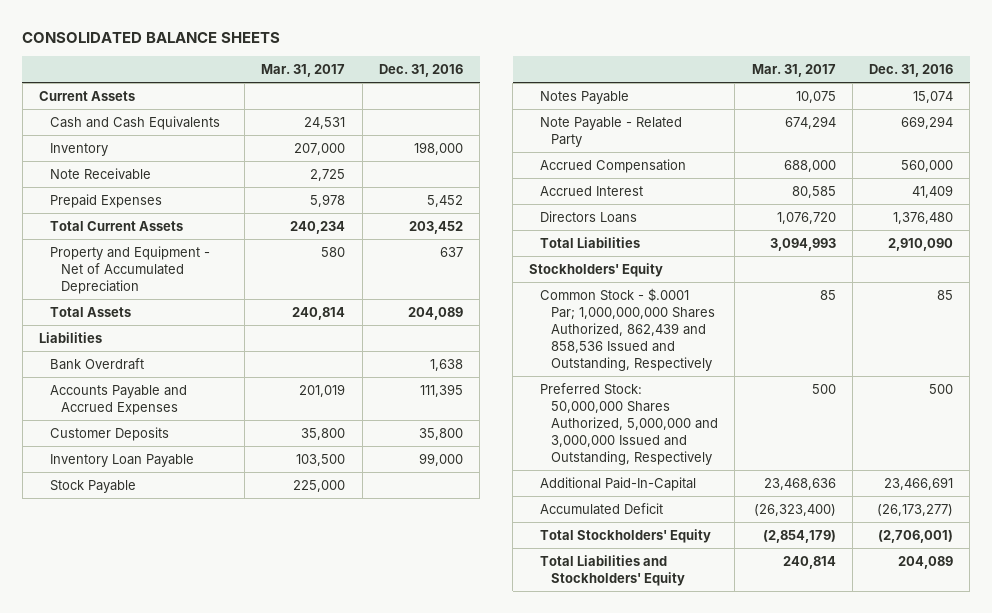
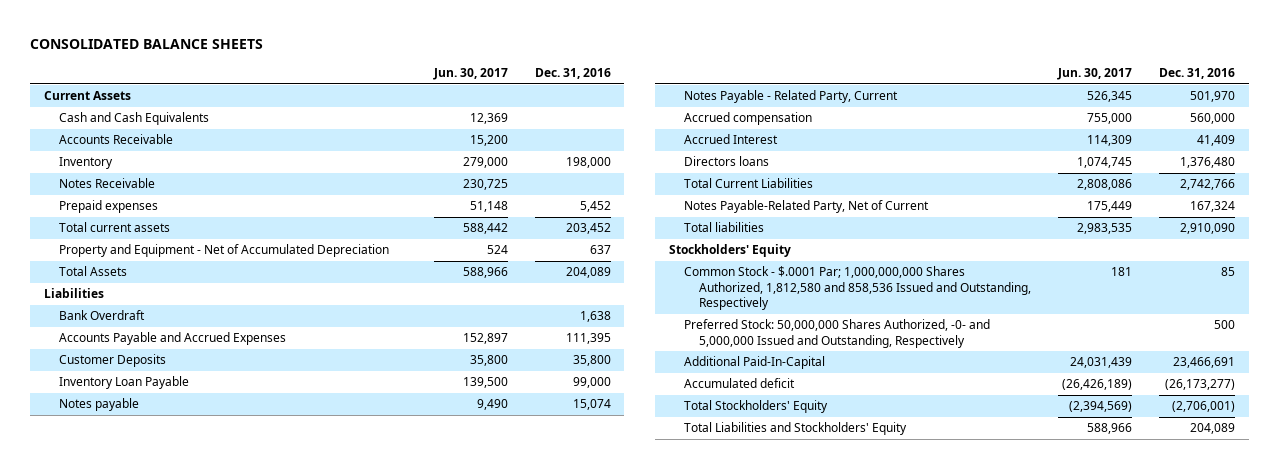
[261,64,346,78] Mar. 31, 2017 -> none
none -> [432,68,508,81] Jun. 30, 2017
none -> [59,134,174,145] Accounts Receivable
[50,167,152,180] Note Receivable -> [59,178,156,189] Notes Receivable
[50,193,163,208] Prepaid Expenses -> [59,200,159,214] Prepaid expenses
[50,220,184,231] Total Current Assets -> [59,222,171,233] Total current assets
[50,479,137,493] Stock Payable -> none
[540,90,630,104] Notes Payable -> [59,398,140,412] Notes payable
[540,116,683,147] Note Payable - Related Party -> [683,90,898,104] Notes Payable - Related Party, Current
[900,115,953,129] 669,294 -> [1190,91,1236,103] 501,970
[540,158,687,173] Accrued Compensation -> [683,112,812,126] Accrued compensation
[540,210,638,223] Directors Loans -> [683,156,769,167] Directors loans
none -> [683,178,813,189] Total Current Liabilities
none -> [683,200,929,214] Notes Payable-Related Party, Net of Current
[540,236,641,248] Total Liabilities -> [683,222,764,233] Total liabilities
[540,287,716,371] Common Stock - $.0001 Par; 1,000,000,000 Shares Authorized, 862,439 and 858,536 Issued and Outstanding, Respectively -> [683,266,1031,311] Common Stock - $.0001 Par; 1,000,000,000 Shares Authorized, 1,812,580 and 858,536 Issued and Outstanding, Respectively
[540,382,719,465] Preferred Stock: 50,000,000 Shares Authorized, 5,000,000 and 3,000,000 Issued and Outstanding, Respectively -> [683,319,990,348] Preferred Stock: 50,000,000 Shares Authorized, -0- and 5,000,000 Issued and Outstanding, Respectively
[540,502,664,515] Accumulated Deficit -> [683,378,795,389] Accumulated deficit

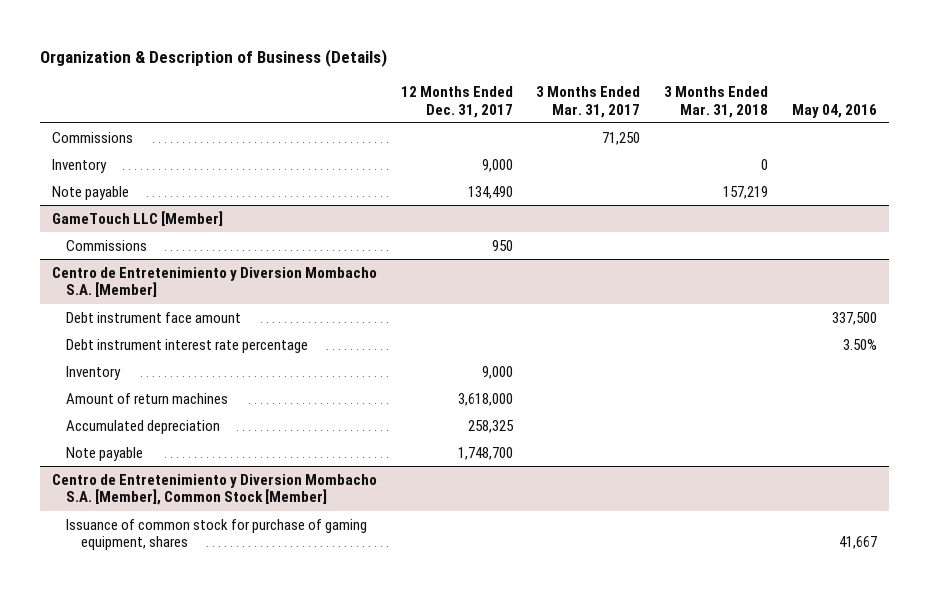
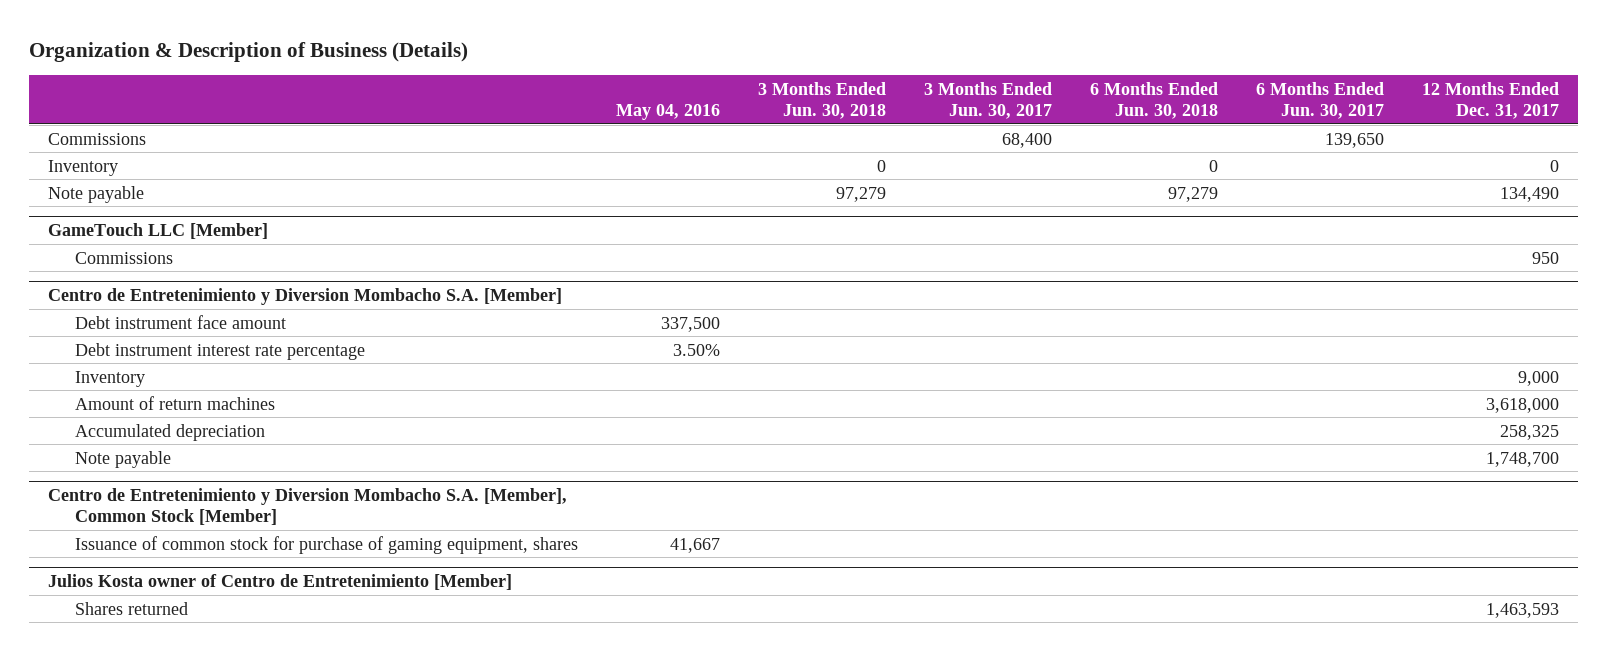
[536,85,641,118] 3 Months Ended Mar. 31, 2017 -> none
[664,85,769,118] 3 Months Ended Mar. 31, 2018 -> none
none -> [757,81,886,119] 3 Months Ended Jun. 30, 2018
none -> [924,81,1053,119] 3 Months Ended Jun. 30, 2017
none -> [1090,81,1219,119] 6 Months Ended Jun. 30, 2018
none -> [1256,81,1385,119] 6 Months Ended Jun. 30, 2017
[481,158,513,172] 9,000 -> [1550,159,1560,172] 0
none -> [48,574,513,591] Julios Kosta owner of Centro de Entretenimiento [Member]
none -> [74,601,188,615] Shares returned

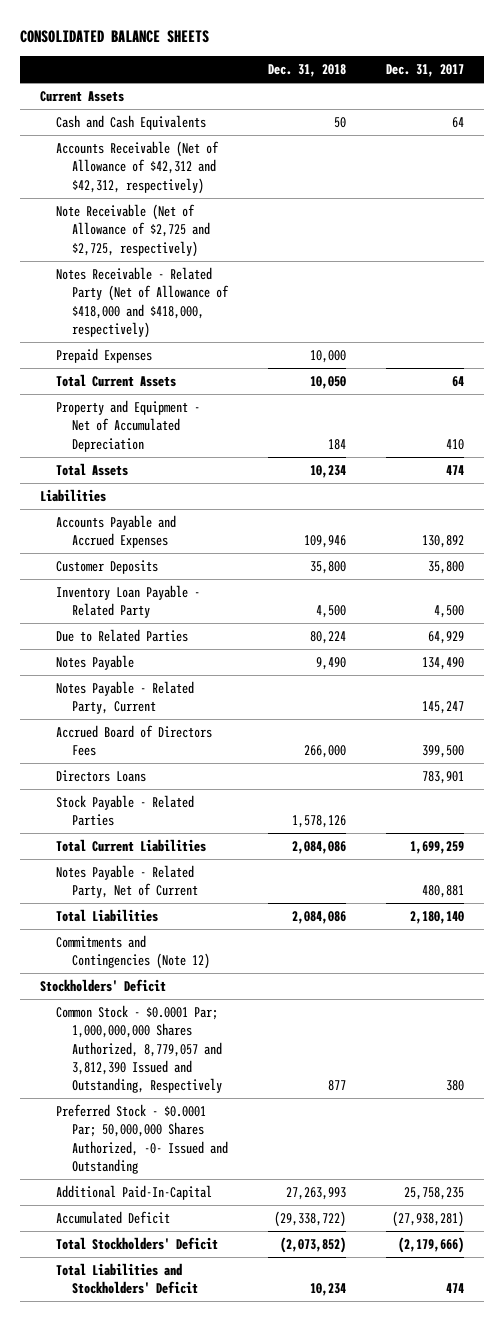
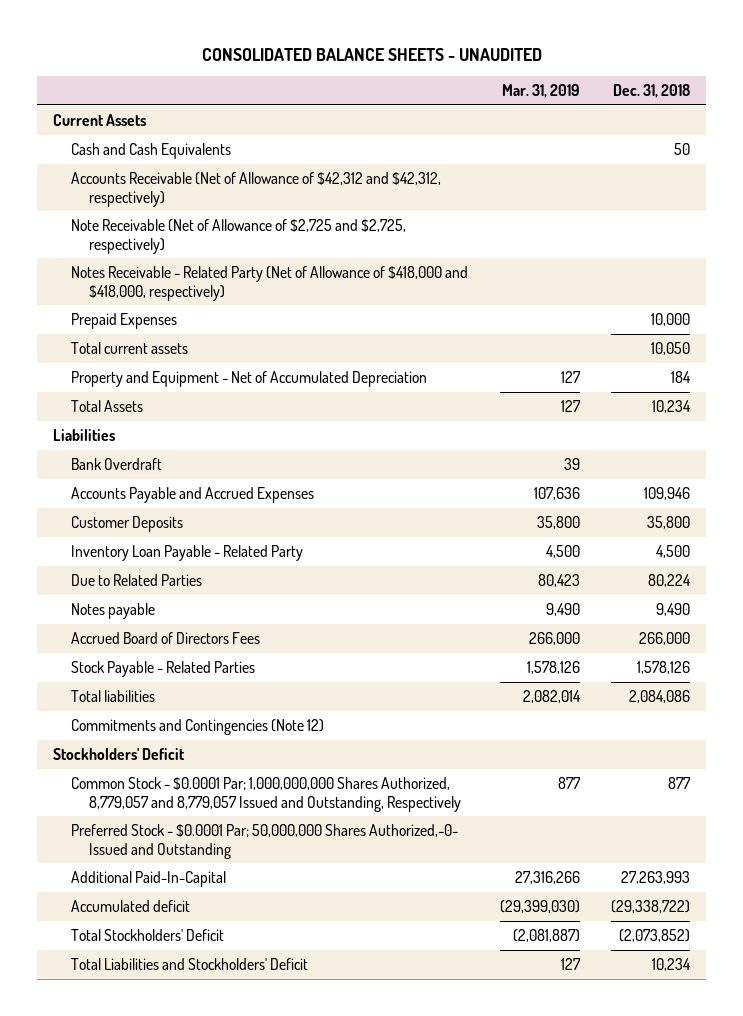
[19,29,209,43] CONSOLIDATED BALANCE SHEETS -> [201,48,542,62] CONSOLIDATED BALANCE SHEETS - UNAUDITED
[386,63,465,77] Dec. 31, 2017 -> none
none -> [501,84,580,99] Mar. 31, 2019
[56,374,177,388] Total Current Assets -> [71,341,189,354] Total current assets
none -> [71,457,163,470] Bank Overdraft
[56,681,195,715] Notes Payable - Related Party, Current -> none
[56,655,135,671] Notes Payable -> [71,602,156,619] Notes payable
[56,770,147,783] Directors Loans -> none
[56,839,207,853] Total Current Liabilities -> none
[56,865,199,899] Notes Payable - Related Party, Net of Current -> none
[56,909,159,923] Total Liabilities -> [71,689,156,702] Total liabilities
[56,1005,223,1094] Common Stock - $0.0001 Par; 1,000,000,000 Shares Authorized, 8,779,057 and 3,812,390 Issued and Outstanding, Respectively -> [71,776,462,812] Common Stock - $0.0001 Par; 1,000,000,000 Shares Authorized, 8,779,057 and 8,779,057 Issued and Outstanding, Respectively
[56,1104,229,1174] Preferred Stock - $0.0001 Par; 50,000,000 Shares Authorized, -0- Issued and Outstanding -> [71,823,459,859] Preferred Stock - $0.0001 Par; 50,000,000 Shares Authorized,-0- Issued and Outstanding
[56,1211,171,1225] Accumulated Deficit -> [71,899,191,912] Accumulated deficit

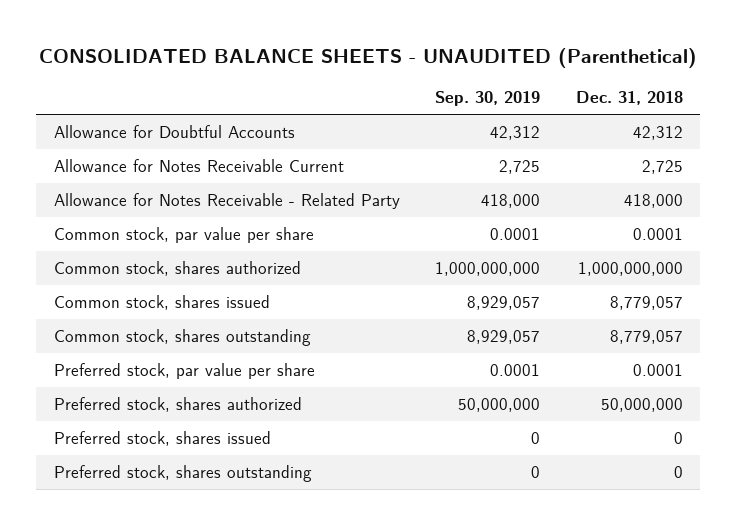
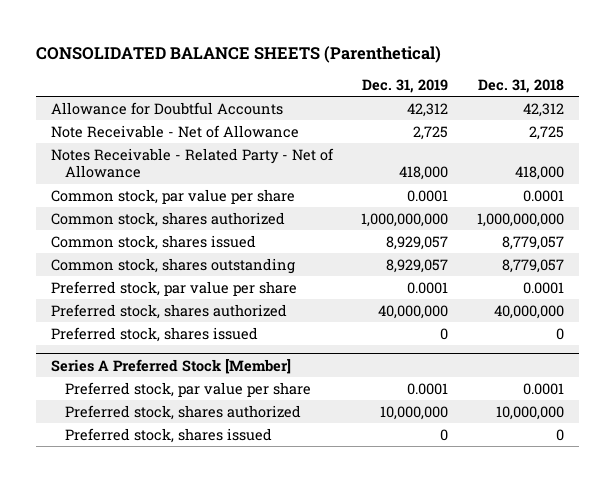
[39,48,698,69] CONSOLIDATED BALANCE SHEETS - UNAUDITED (Parenthetical) -> [36,45,442,63] CONSOLIDATED BALANCE SHEETS (Parenthetical)
[435,91,541,107] Sep. 30, 2019 -> none
none -> [362,79,449,94] Dec. 31, 2019
[53,158,344,172] Allowance for Notes Receivable Current -> [50,124,299,138] Note Receivable - Net of Allowance
[53,192,400,209] Allowance for Notes Receivable - Related Party -> [50,147,334,179] Notes Receivable - Related Party - Net of Allowance
[600,397,683,412] 50,000,000 -> [494,304,565,319] 40,000,000
none -> [50,358,291,374] Series A Preferred Stock [Member]
none -> [64,381,311,397] Preferred stock, par value per share
none -> [64,404,301,420] Preferred stock, shares authorized
[53,464,312,482] Preferred stock, shares outstanding -> [64,427,272,443] Preferred stock, shares issued

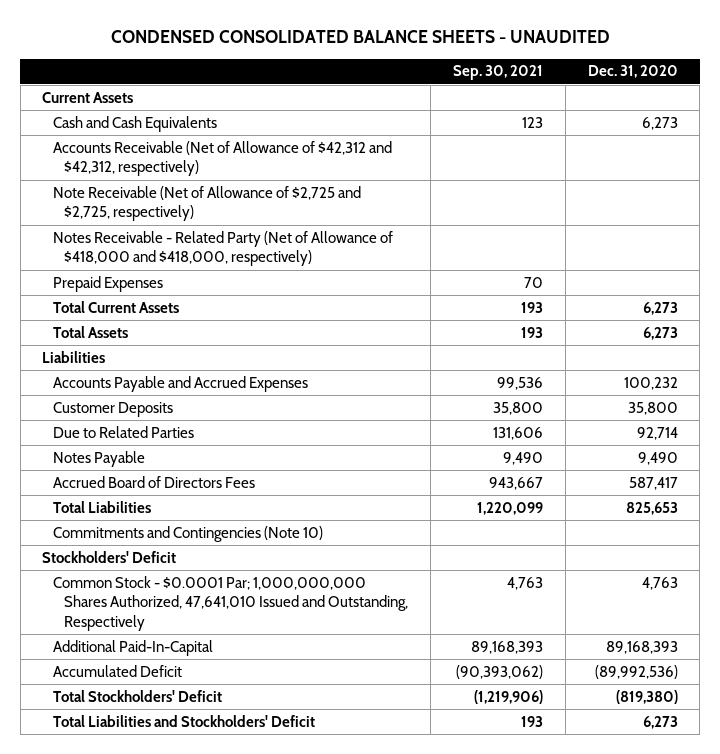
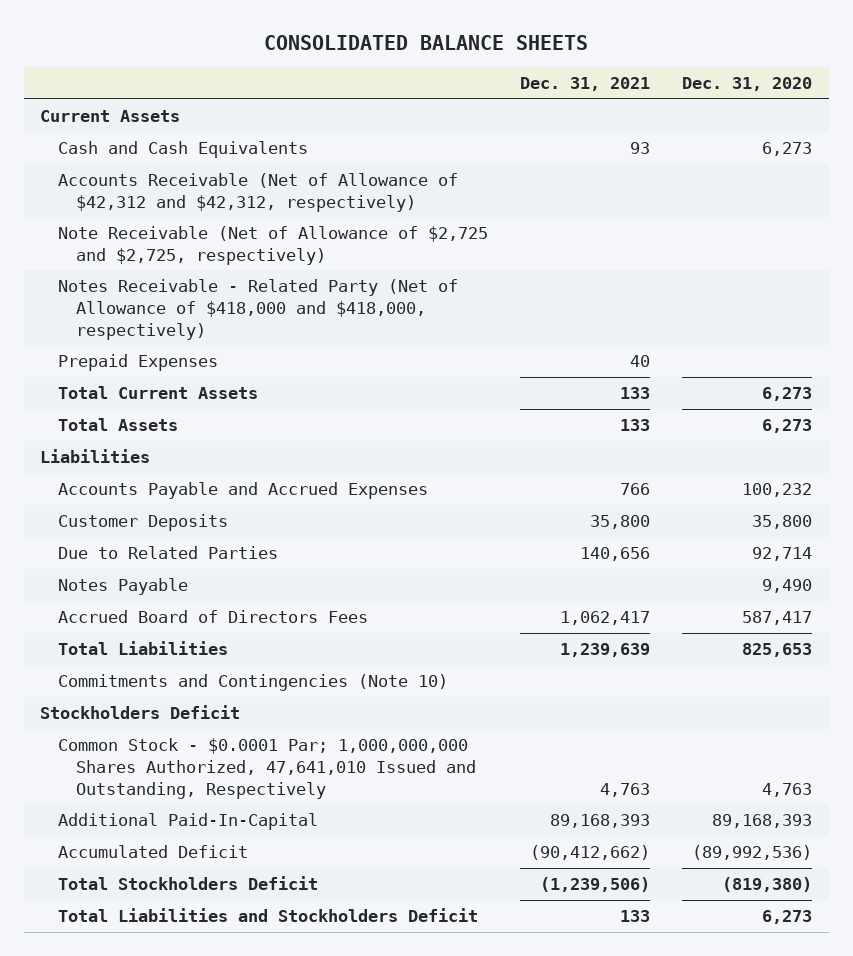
[111,30,611,44] CONDENSED CONSOLIDATED BALANCE SHEETS - UNAUDITED -> [264,35,589,51] CONSOLIDATED BALANCE SHEETS
[452,65,543,81] Sep. 30, 2021 -> none
none -> [520,77,651,92] Dec. 31, 2021
[42,550,177,563] Stockholders' Deficit -> [40,704,241,719] Stockholders Deficit
[53,689,223,702] Total Stockholders' Deficit -> [57,875,318,890] Total Stockholders Deficit
[53,714,316,727] Total Liabilities and Stockholders' Deficit -> [57,907,478,922] Total Liabilities and Stockholders Deficit

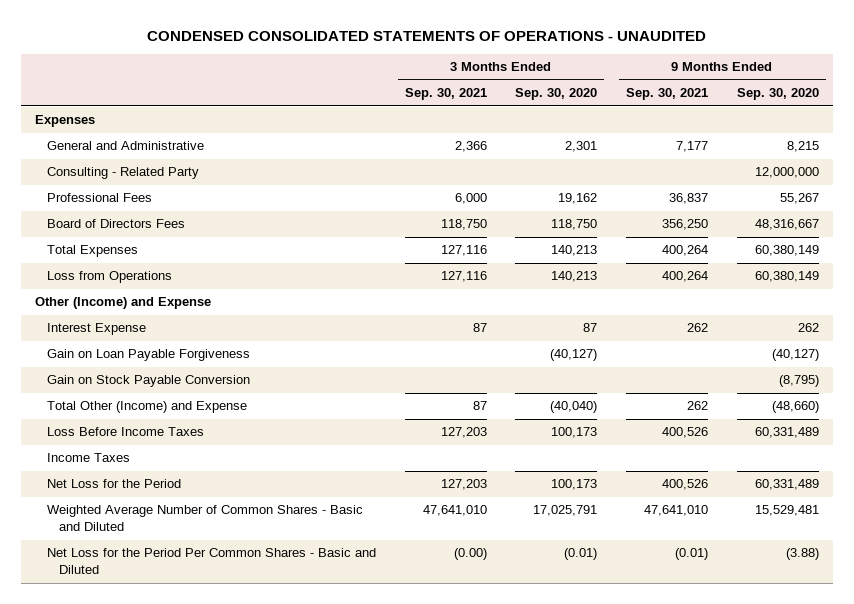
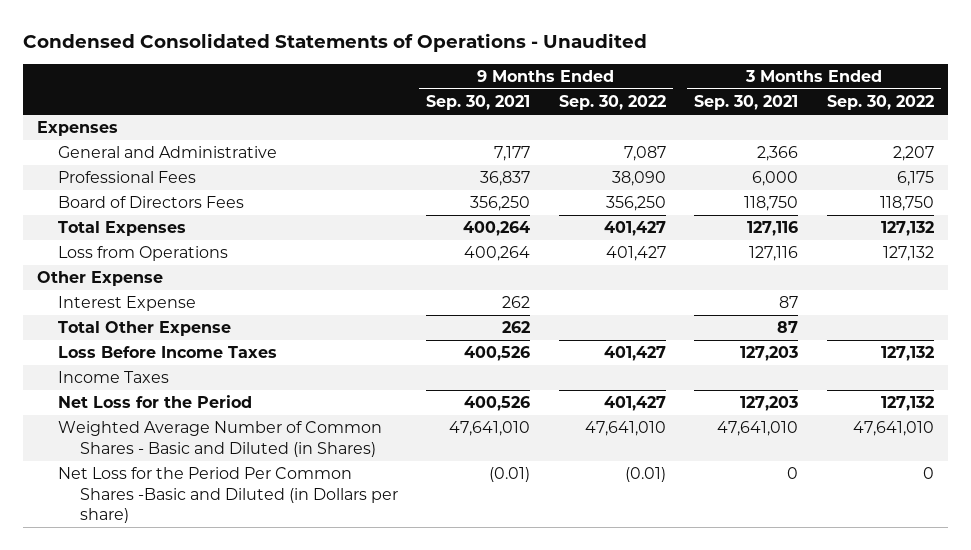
[146,30,706,41] CONDENSED CONSOLIDATED STATEMENTS OF OPERATIONS - UNAUDITED -> [22,32,647,52] Condensed Consolidated Statements of Operations - Unaudited
[515,88,598,101] Sep. 30, 2020 -> none
[736,88,819,101] Sep. 30, 2020 -> none
none -> [558,95,666,111] Sep. 30, 2022
none -> [826,95,934,111] Sep. 30, 2022
[47,167,200,180] Consulting - Related Party -> none
[35,297,212,310] Other (Income) and Expense -> [36,271,163,287] Other Expense
[47,349,251,362] Gain on Loan Payable Forgiveness -> none
[47,375,251,388] Gain on Stock Payable Conversion -> none
[47,401,248,414] Total Other (Income) and Expense -> [58,321,232,337] Total Other Expense
[47,505,364,532] Weighted Average Number of Common Shares - Basic and Diluted -> [58,421,383,457] Weighted Average Number of Common Shares - Basic and Diluted (in Shares)
[47,548,377,575] Net Loss for the Period Per Common Shares - Basic and Diluted -> [58,467,398,524] Net Loss for the Period Per Common Shares -Basic and Diluted (in Dollars per share)
[453,548,487,561] (0.00) -> [787,467,799,480] 0

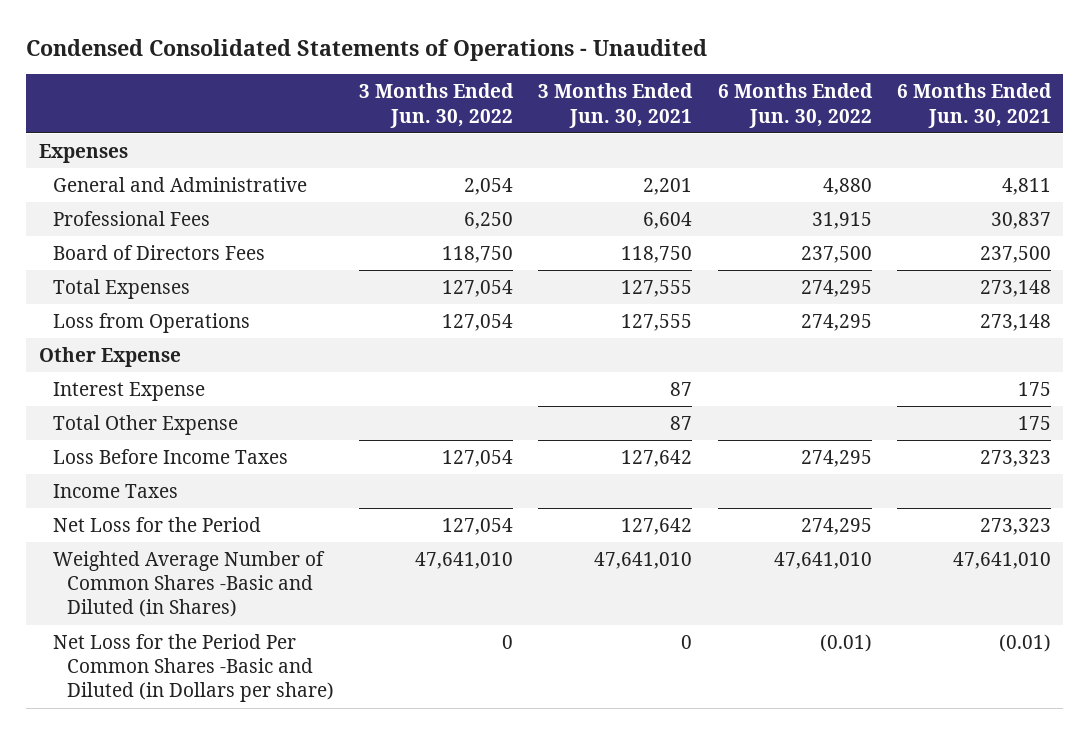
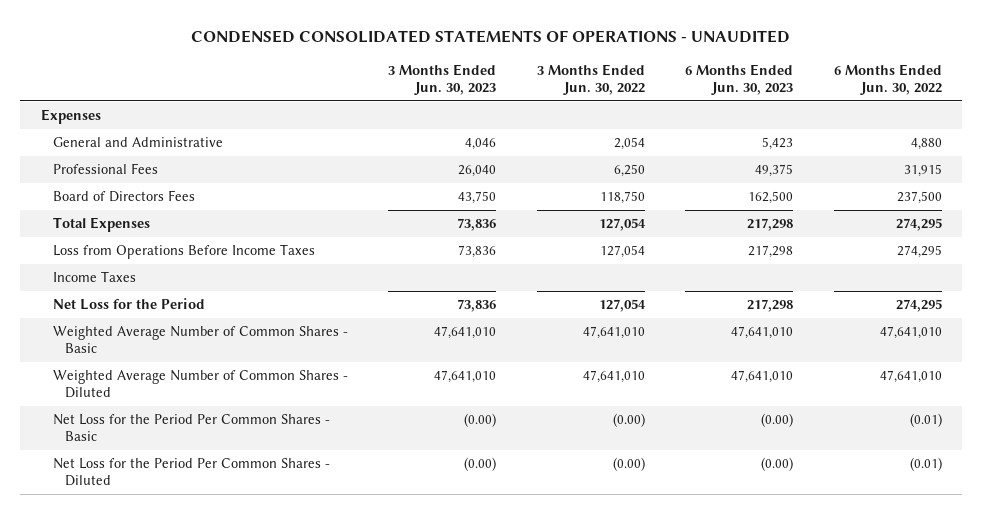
[26,38,708,61] Condensed Consolidated Statements of Operations - Unaudited -> [191,30,791,44] CONDENSED CONSOLIDATED STATEMENTS OF OPERATIONS - UNAUDITED
[538,83,694,128] 3 Months Ended Jun. 30, 2021 -> none
[896,83,1052,128] 6 Months Ended Jun. 30, 2021 -> none
none -> [388,63,497,95] 3 Months Ended Jun. 30, 2023
none -> [685,63,794,95] 6 Months Ended Jun. 30, 2023
[52,312,250,333] Loss from Operations -> none
[39,346,182,367] Other Expense -> none
[52,381,205,401] Interest Expense -> none
[52,414,238,435] Total Other Expense -> none
[52,448,288,464] Loss Before Income Taxes -> [52,243,315,259] Loss from Operations Before Income Taxes
[52,550,325,618] Weighted Average Number of Common Shares -Basic and Diluted (in Shares) -> [52,325,348,354] Weighted Average Number of Common Shares - Basic
none -> [52,369,348,399] Weighted Average Number of Common Shares - Diluted
[52,633,334,703] Net Loss for the Period Per Common Shares -Basic and Diluted (in Dollars per share) -> [52,413,330,442] Net Loss for the Period Per Common Shares - Basic
[502,634,514,649] 0 -> [612,412,645,427] (0.00)
none -> [52,457,330,487] Net Loss for the Period Per Common Shares - Diluted

